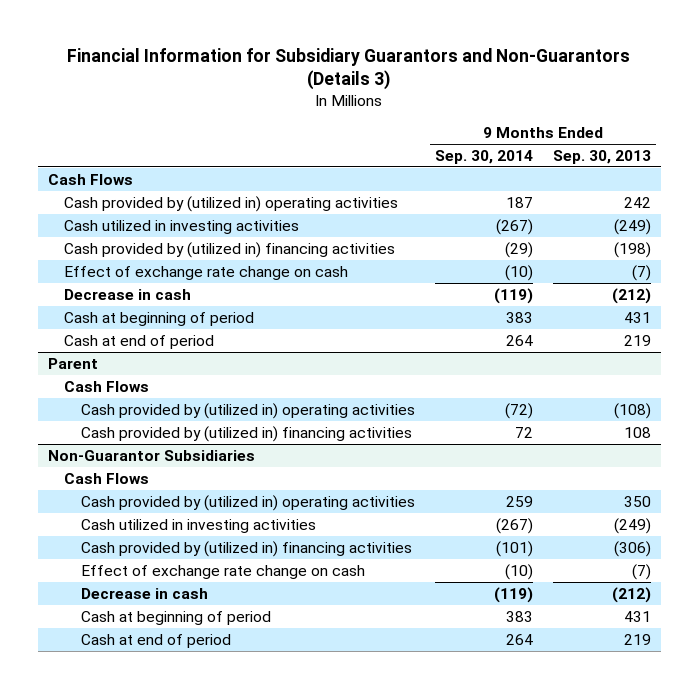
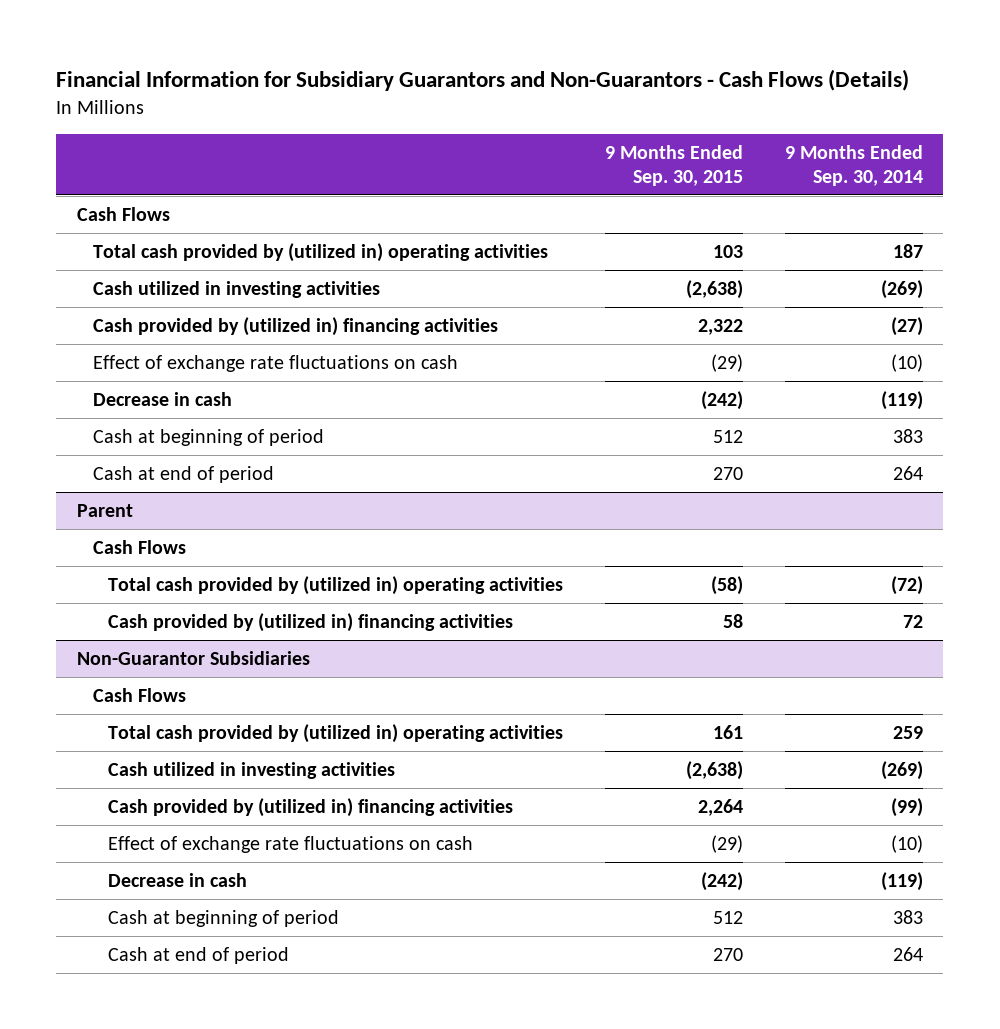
[67,47,631,91] Financial Information for Subsidiary Guarantors and Non-Guarantors (Details 3) -> [56,69,910,92] Financial Information for Subsidiary Guarantors and Non-Guarantors - Cash Flows (Details)
[552,149,651,164] Sep. 30, 2013 -> none
none -> [604,144,743,186] 9 Months Ended Sep. 30, 2015
[64,195,399,212] Cash provided by (utilized in) operating activities -> [92,242,548,262] Total cash provided by (utilized in) operating activities
[495,218,533,235] (267) -> [880,279,923,299] (269)
[504,241,533,258] (29) -> [890,316,923,336] (27)
[64,265,349,280] Effect of exchange rate change on cash -> [92,354,458,372] Effect of exchange rate fluctuations on cash
[80,402,415,419] Cash provided by (utilized in) operating activities -> [108,575,564,595] Total cash provided by (utilized in) operating activities
[80,494,415,511] Cash provided by (utilized in) operating activities -> [108,723,564,743] Total cash provided by (utilized in) operating activities
[495,517,533,534] (267) -> [880,760,923,780] (269)
[495,540,533,557] (101) -> [890,797,923,817] (99)
[80,564,365,579] Effect of exchange rate change on cash -> [108,835,474,853] Effect of exchange rate fluctuations on cash

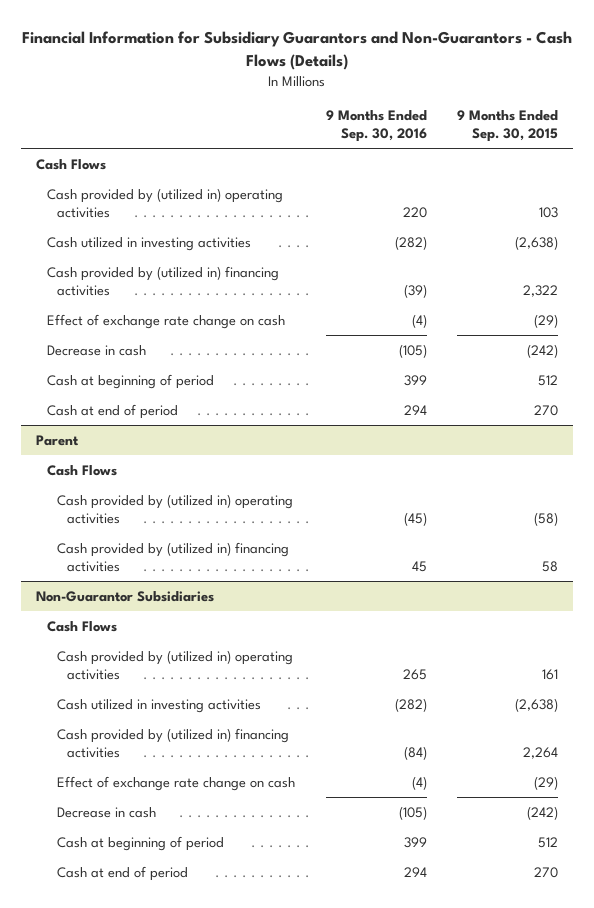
[784,144,923,186] 9 Months Ended Sep. 30, 2014 -> none
none -> [325,109,427,143] 9 Months Ended Sep. 30, 2016
[92,242,548,262] Total cash provided by (utilized in) operating activities -> [46,187,283,219] Cash provided by (utilized in) operating activities
[92,354,458,372] Effect of exchange rate fluctuations on cash -> [46,313,285,329] Effect of exchange rate change on cash
[108,575,564,595] Total cash provided by (utilized in) operating activities -> [56,493,293,525] Cash provided by (utilized in) operating activities
[108,723,564,743] Total cash provided by (utilized in) operating activities -> [56,649,293,681] Cash provided by (utilized in) operating activities
[108,835,474,853] Effect of exchange rate fluctuations on cash -> [56,775,295,791] Effect of exchange rate change on cash

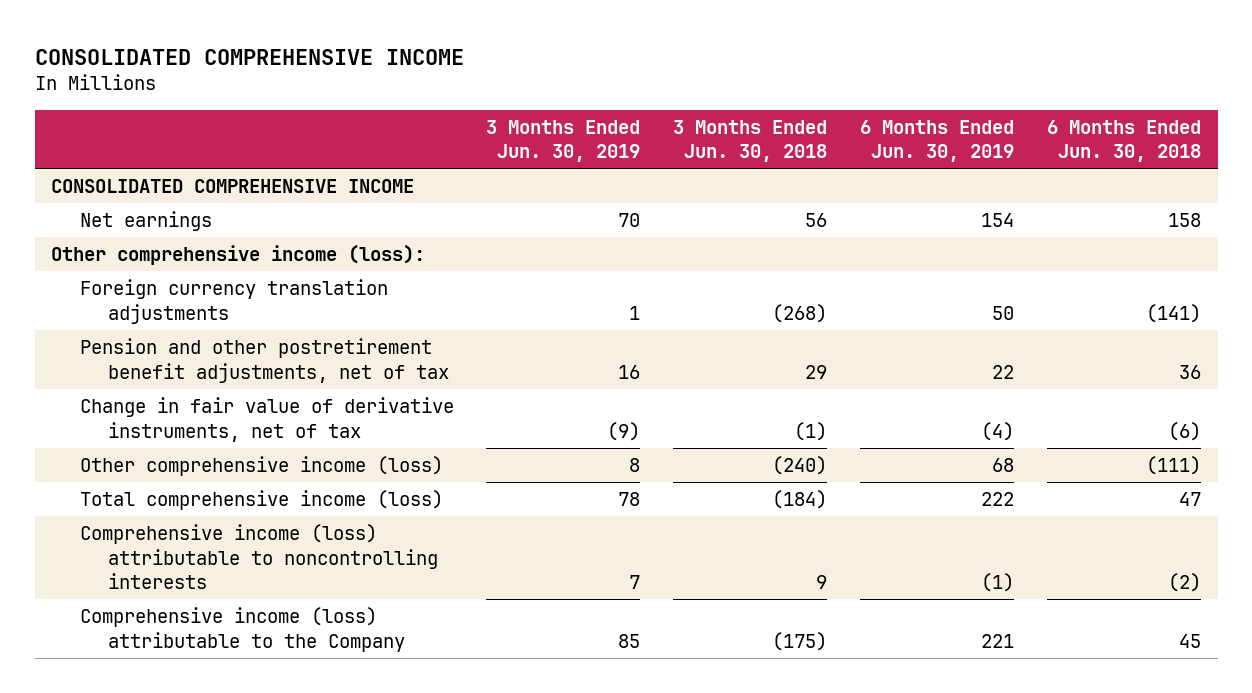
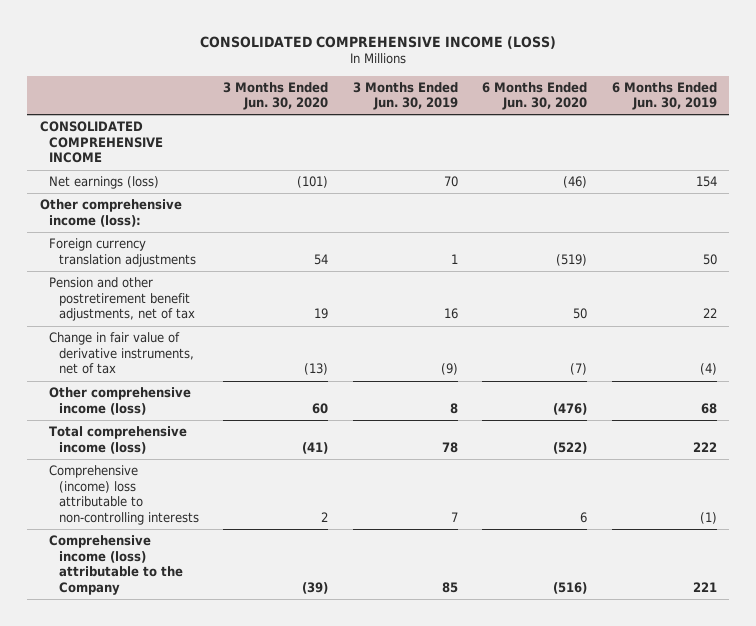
[34,48,464,65] CONSOLIDATED COMPREHENSIVE INCOME -> [200,35,557,49] CONSOLIDATED COMPREHENSIVE INCOME (LOSS)
[673,119,828,163] 3 Months Ended Jun. 30, 2018 -> none
[1047,119,1202,163] 6 Months Ended Jun. 30, 2018 -> none
none -> [223,81,329,111] 3 Months Ended Jun. 30, 2020
none -> [482,81,588,111] 6 Months Ended Jun. 30, 2020
[79,210,212,231] Net earnings -> [49,176,160,190] Net earnings (loss)
[79,523,438,590] Comprehensive income (loss) attributable to noncontrolling interests -> [49,465,200,526] Comprehensive (income) loss attributable to non-controlling interests

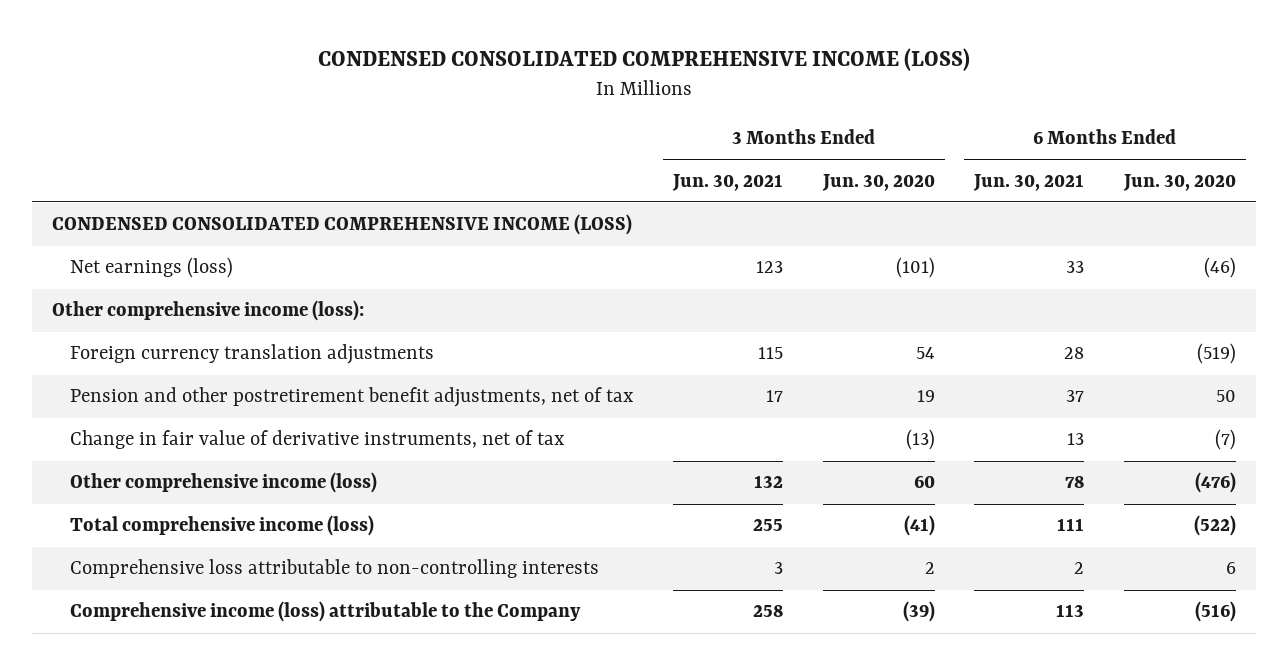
[200,35,557,49] CONSOLIDATED COMPREHENSIVE INCOME (LOSS) -> [317,47,970,71] CONDENSED CONSOLIDATED COMPREHENSIVE INCOME (LOSS)
[352,81,458,111] 3 Months Ended Jun. 30, 2019 -> none
[611,81,717,111] 6 Months Ended Jun. 30, 2019 -> none
none -> [671,173,783,191] Jun. 30, 2021
none -> [973,173,1085,191] Jun. 30, 2021
[39,121,164,164] CONSOLIDATED COMPREHENSIVE INCOME -> [51,214,632,236] CONDENSED CONSOLIDATED COMPREHENSIVE INCOME (LOSS)
[49,465,200,526] Comprehensive (income) loss attributable to non-controlling interests -> [70,559,600,579] Comprehensive loss attributable to non-controlling interests

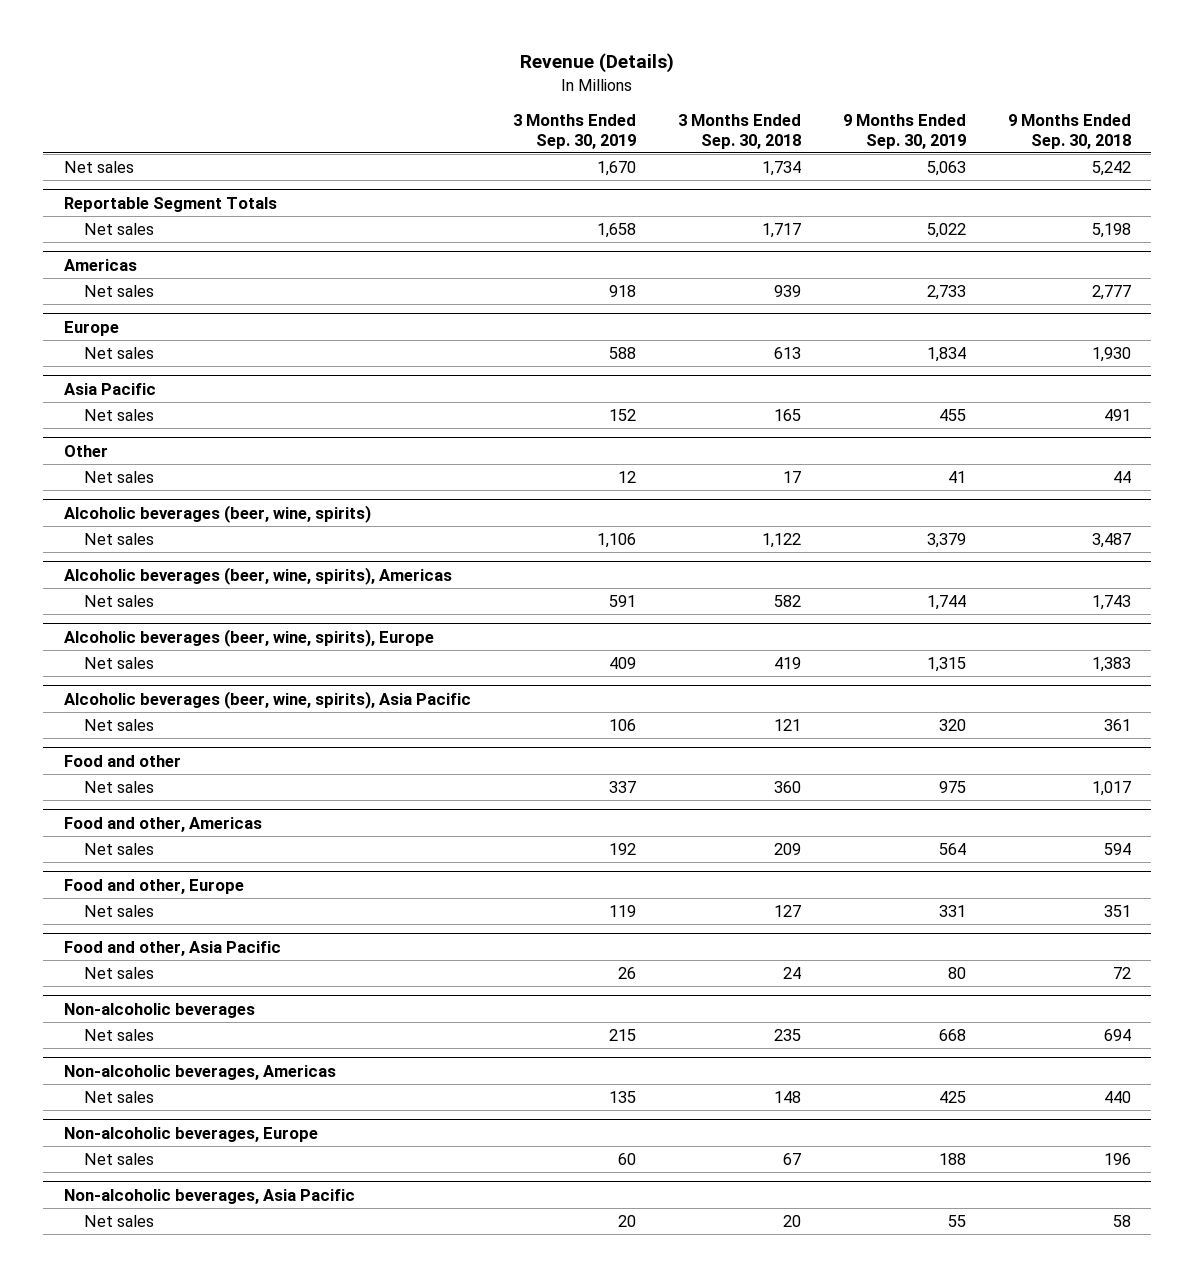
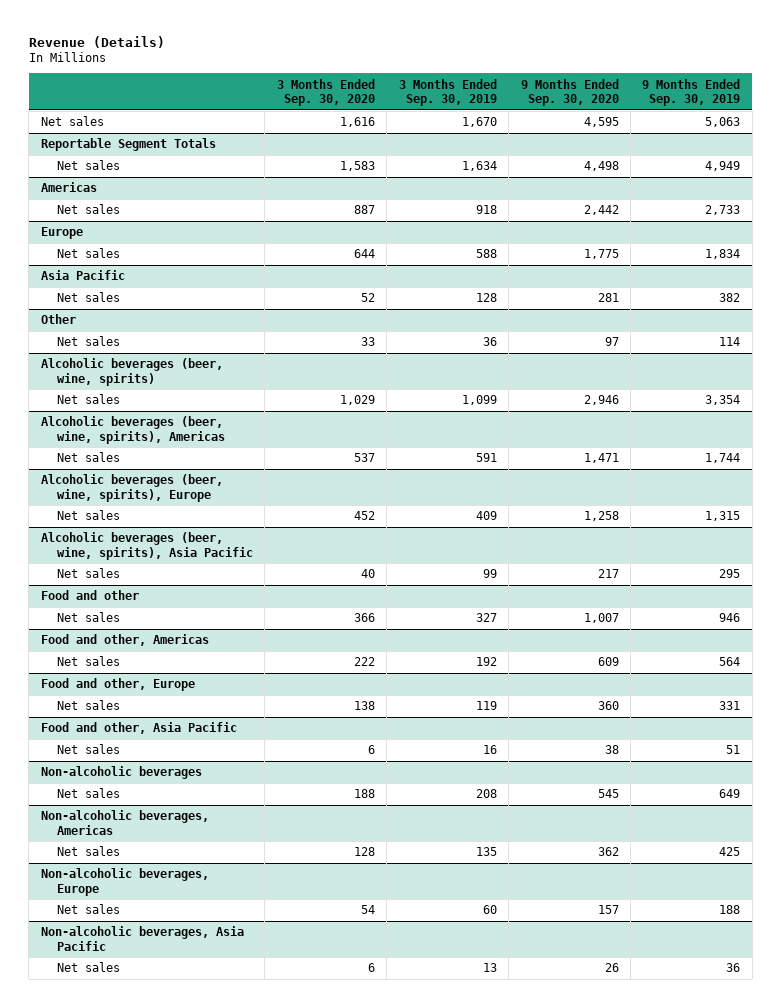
[677,114,801,149] 3 Months Ended Sep. 30, 2018 -> none
[1007,114,1131,149] 9 Months Ended Sep. 30, 2018 -> none
none -> [276,78,375,107] 3 Months Ended Sep. 30, 2020
none -> [520,78,619,107] 9 Months Ended Sep. 30, 2020
[596,222,636,238] 1,658 -> [461,161,497,172] 1,634
[926,222,966,238] 5,022 -> [705,161,741,172] 4,949
[608,408,636,421] 152 -> [475,293,497,303] 128
[938,408,966,421] 455 -> [719,293,741,303] 382
[617,470,636,483] 12 -> [482,337,497,347] 36
[947,470,966,483] 41 -> [719,337,741,347] 114
[596,532,636,548] 1,106 -> [461,395,497,406] 1,099
[926,532,966,548] 3,379 -> [705,395,741,406] 3,354
[608,718,636,731] 106 -> [482,569,497,579] 99
[938,718,966,731] 320 -> [719,569,741,579] 295
[608,780,636,793] 337 -> [475,613,497,623] 327
[938,780,966,793] 975 -> [719,613,741,623] 946
[617,966,636,979] 26 -> [482,745,497,755] 16
[947,966,966,979] 80 -> [726,745,741,755] 51
[608,1028,636,1041] 215 -> [475,789,497,799] 208
[938,1028,966,1041] 668 -> [719,789,741,799] 649
[617,1214,636,1227] 20 -> [482,963,497,973] 13
[947,1214,966,1227] 55 -> [726,963,741,973] 36

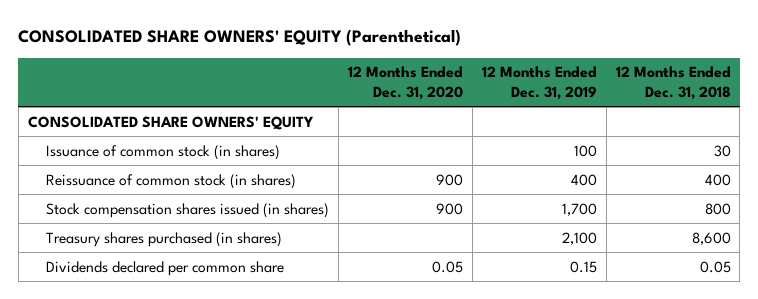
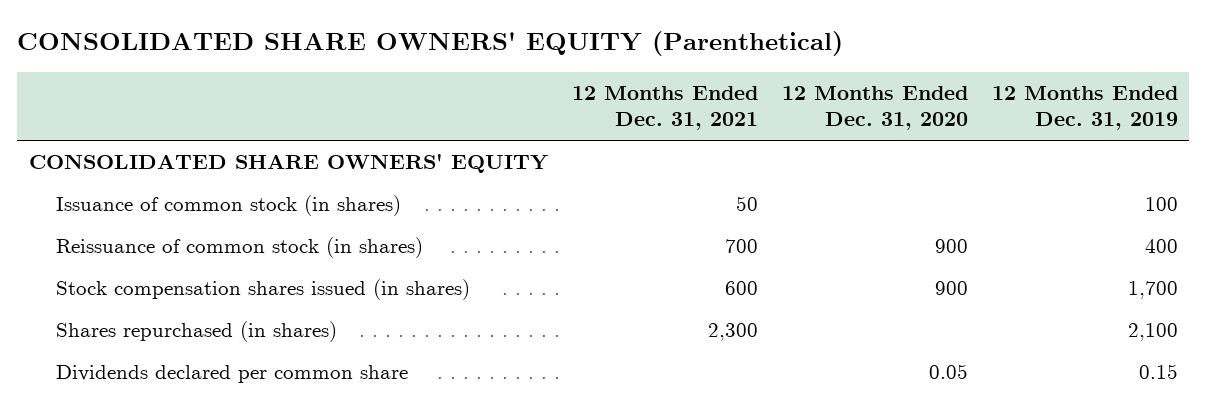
[615,66,731,100] 12 Months Ended Dec. 31, 2018 -> none
none -> [572,85,759,131] 12 Months Ended Dec. 31, 2021
[46,231,283,247] Treasury shares purchased (in shares) -> [56,321,338,343] Shares repurchased (in shares)

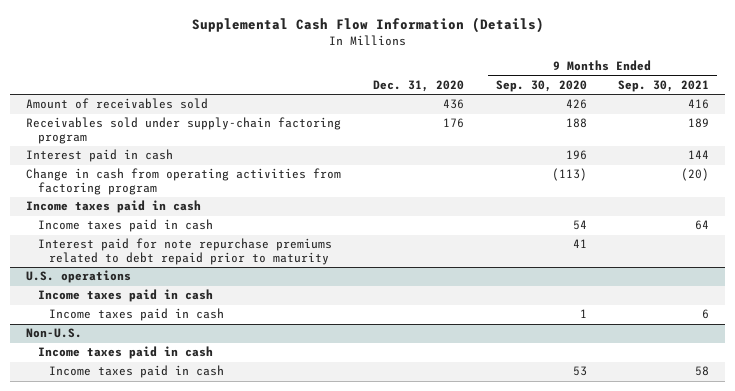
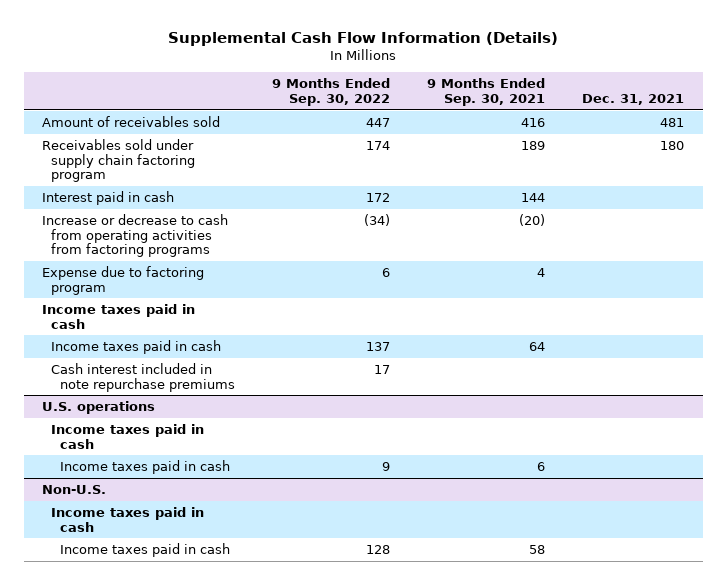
[372,80,464,93] Dec. 31, 2020 -> none
[495,80,587,93] Sep. 30, 2020 -> none
none -> [272,78,391,106] 9 Months Ended Sep. 30, 2022
none -> [582,93,685,105] Dec. 31, 2021
[26,117,342,145] Receivables sold under supply-chain factoring program -> [42,138,196,183] Receivables sold under supply chain factoring program
[26,168,342,196] Change in cash from operating activities from factoring program -> [42,213,229,258] Increase or decrease to cash from operating activities from factoring programs
none -> [42,265,205,295] Expense due to factoring program
[37,238,332,266] Interest paid for note repurchase premiums related to debt repaid prior to maturity -> none
none -> [51,362,236,392] Cash interest included in note repurchase premiums

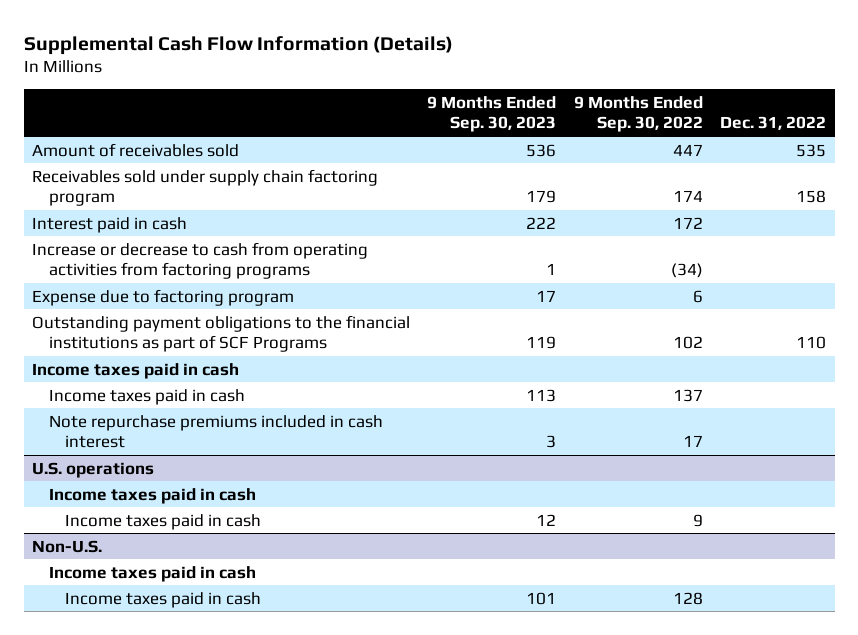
[427,78,546,106] 9 Months Ended Sep. 30, 2021 -> none
[582,93,685,105] Dec. 31, 2021 -> none
none -> [427,95,557,133] 9 Months Ended Sep. 30, 2023
none -> [719,116,826,131] Dec. 31, 2022
none -> [32,314,411,353] Outstanding payment obligations to the financial institutions as part of SCF Programs
[51,362,236,392] Cash interest included in note repurchase premiums -> [48,414,383,449] Note repurchase premiums included in cash interest

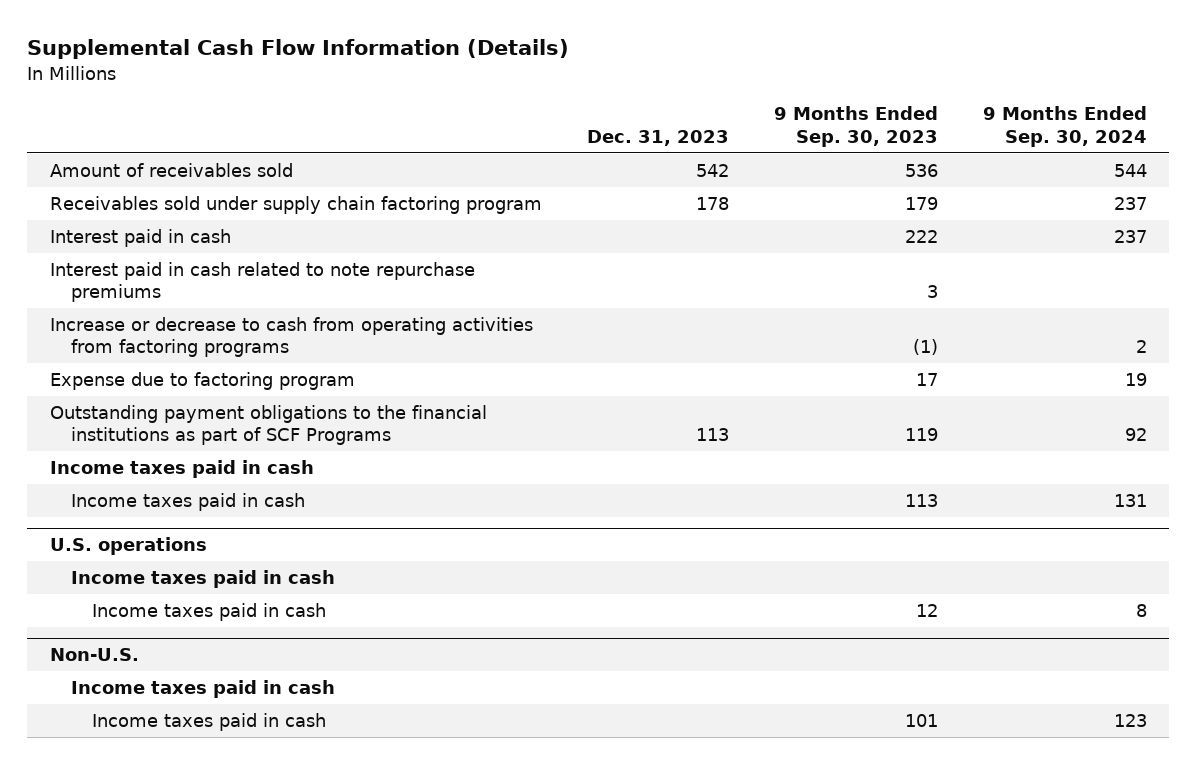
[573,95,703,133] 9 Months Ended Sep. 30, 2022 -> none
[719,116,826,131] Dec. 31, 2022 -> none
none -> [586,129,729,146] Dec. 31, 2023
none -> [982,106,1147,147] 9 Months Ended Sep. 30, 2024
none -> [49,261,475,303] Interest paid in cash related to note repurchase premiums
[546,263,557,276] 1 -> [912,339,938,356] (1)
[48,414,383,449] Note repurchase premiums included in cash interest -> none

